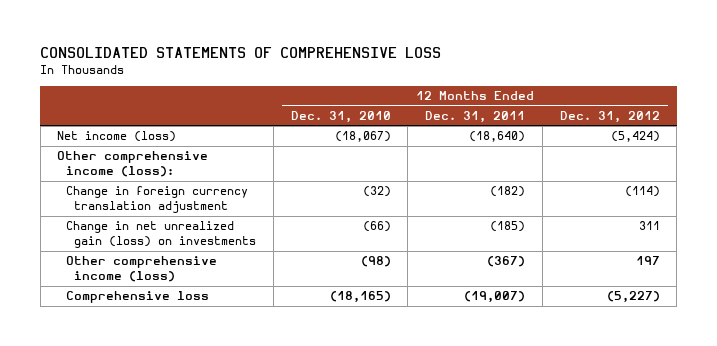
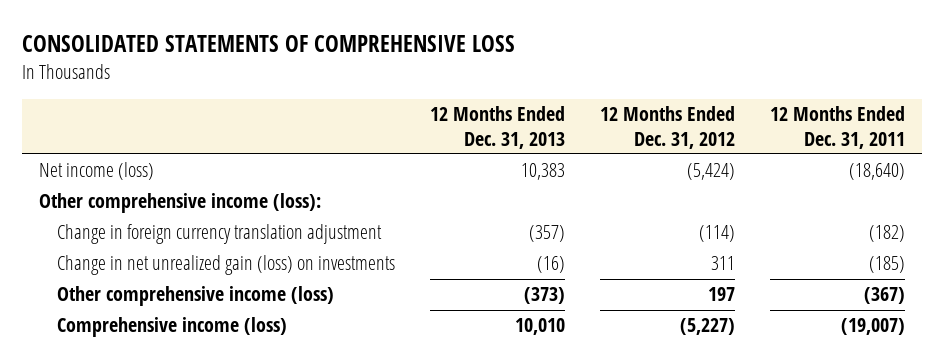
[290,110,391,123] Dec. 31, 2010 -> none
none -> [430,106,566,149] 12 Months Ended Dec. 31, 2013
[65,291,209,304] Comprehensive loss -> [57,317,288,338] Comprehensive income (loss)

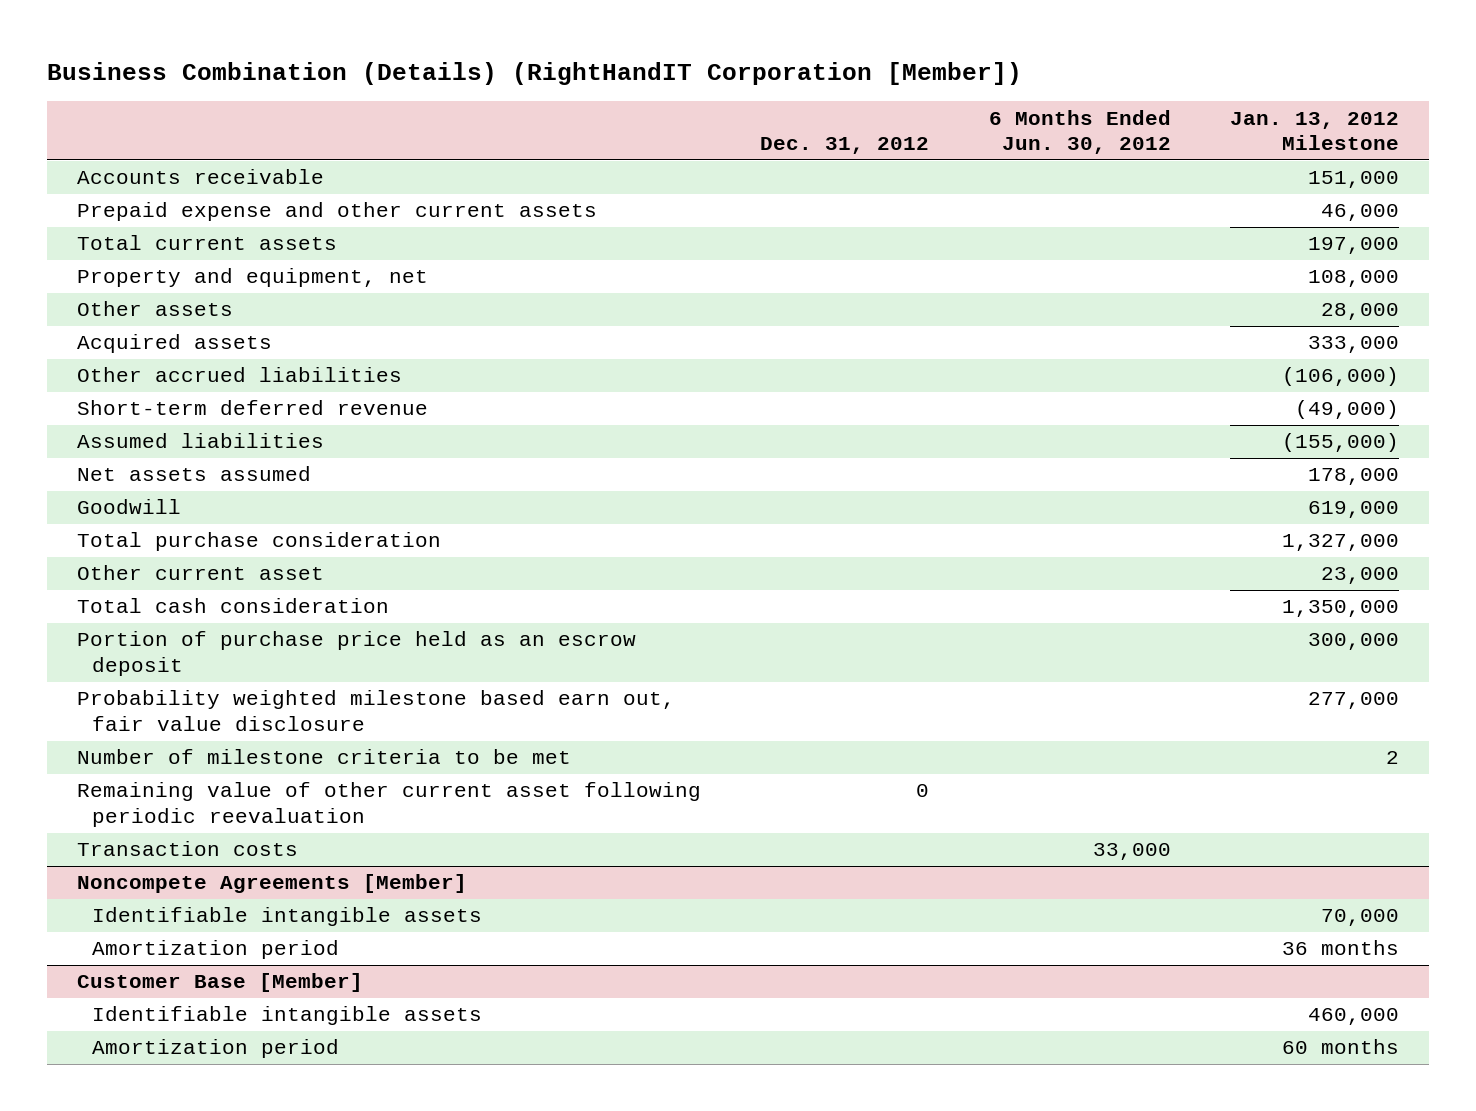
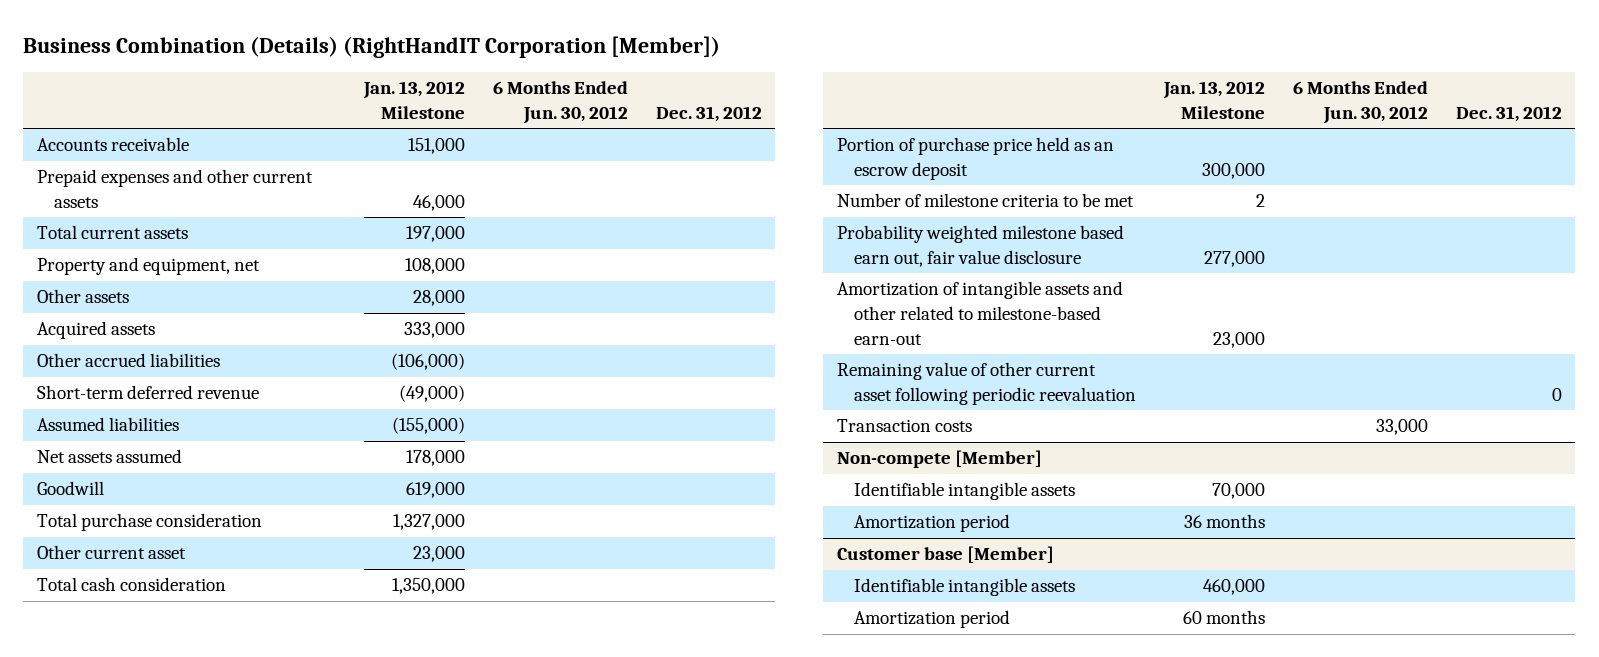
[76,202,597,222] Prepaid expense and other current assets -> [37,169,314,209] Prepaid expenses and other current assets
[76,690,675,732] Probability weighted milestone based earn out, fair value disclosure -> [837,225,1125,268] Probability weighted milestone based earn out, fair value disclosure
none -> [837,281,1124,345] Amortization of intangible assets and other related to milestone-based earn-out
[76,874,467,894] Noncompete Agreements [Member] -> none
none -> [837,450,1043,469] Non-compete [Member]
[76,973,363,993] Customer Base [Member] -> [837,546,1055,564] Customer base [Member]

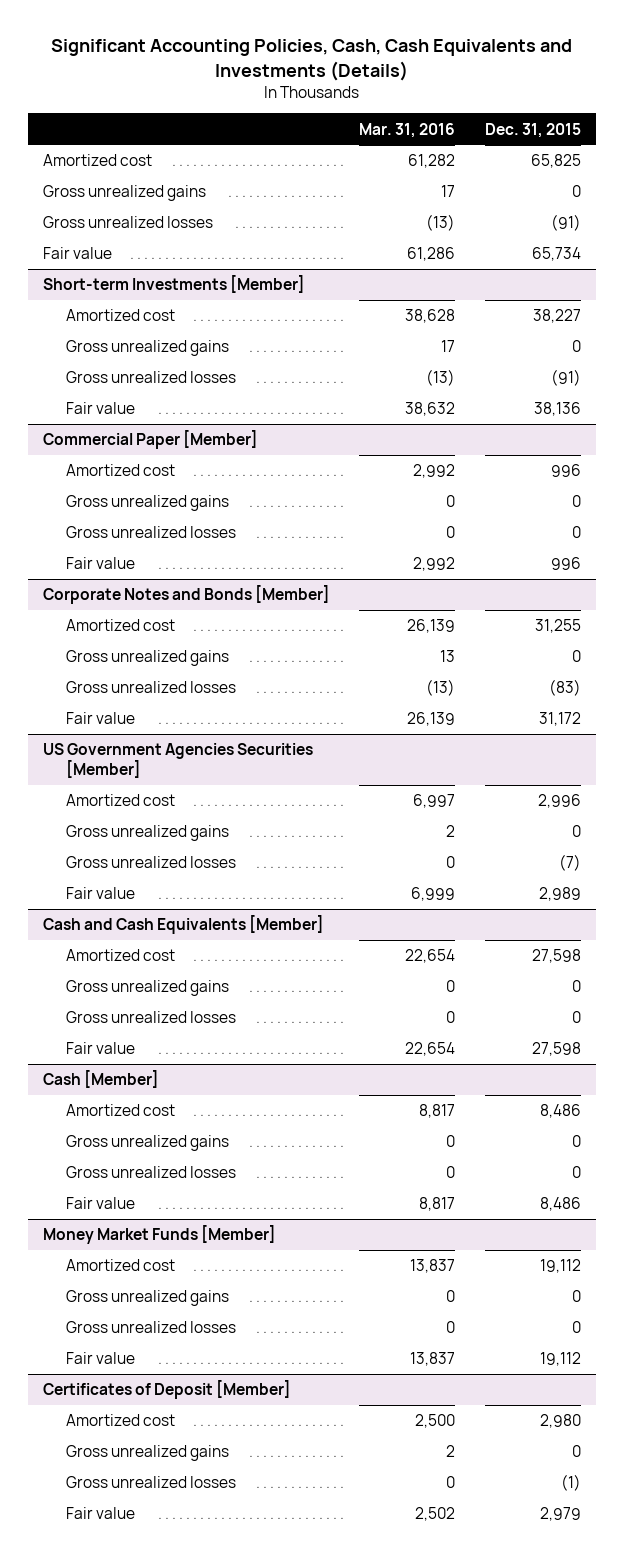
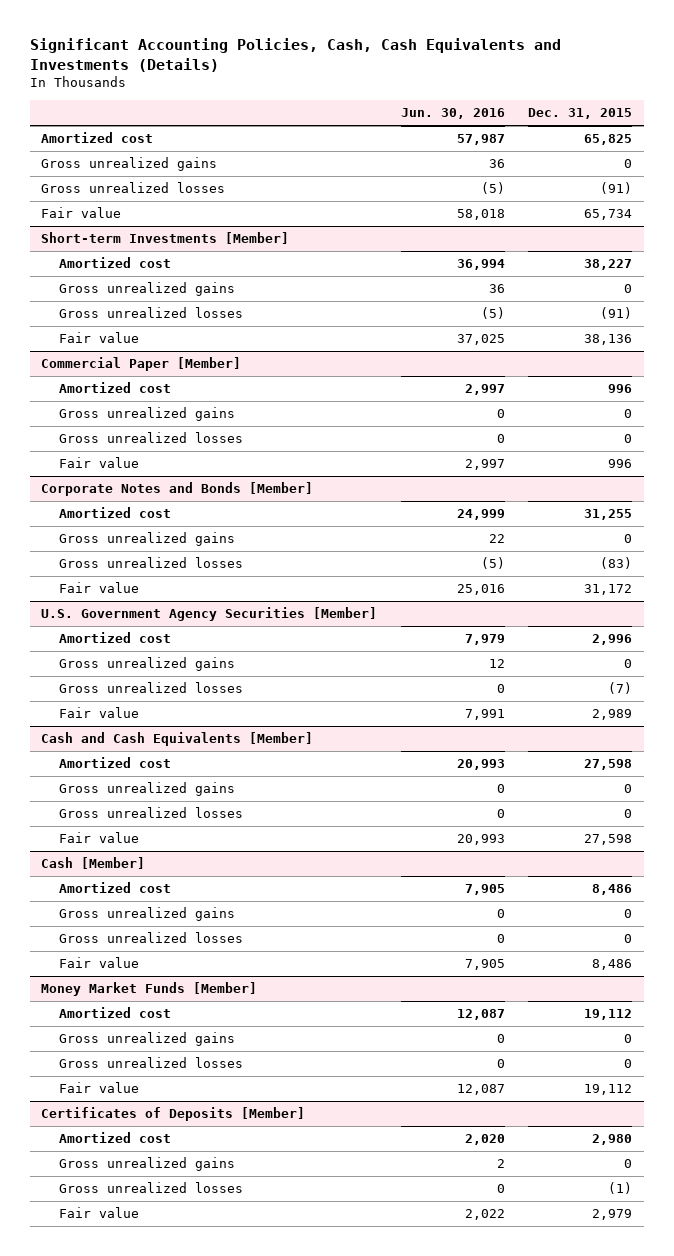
[359,122,456,138] Mar. 31, 2016 -> none
none -> [400,108,505,120] Jun. 30, 2016
[42,743,313,779] US Government Agencies Securities [Member] -> [41,607,378,622] U.S. Government Agency Securities [Member]
[42,1380,291,1400] Certificates of Deposit [Member] -> [41,1107,306,1122] Certificates of Deposits [Member]

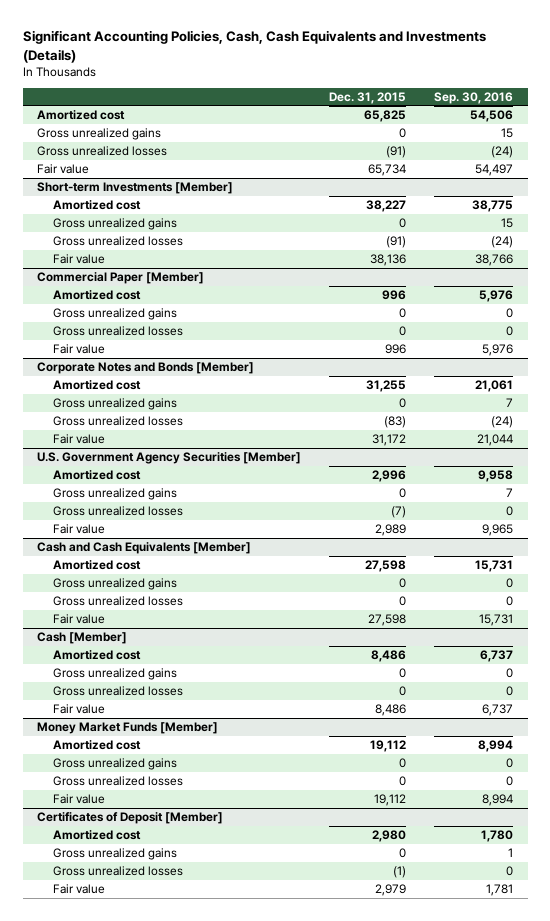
[400,108,505,120] Jun. 30, 2016 -> none
none -> [434,91,514,104] Sep. 30, 2016
[41,1107,306,1122] Certificates of Deposits [Member] -> [36,812,223,825] Certificates of Deposit [Member]

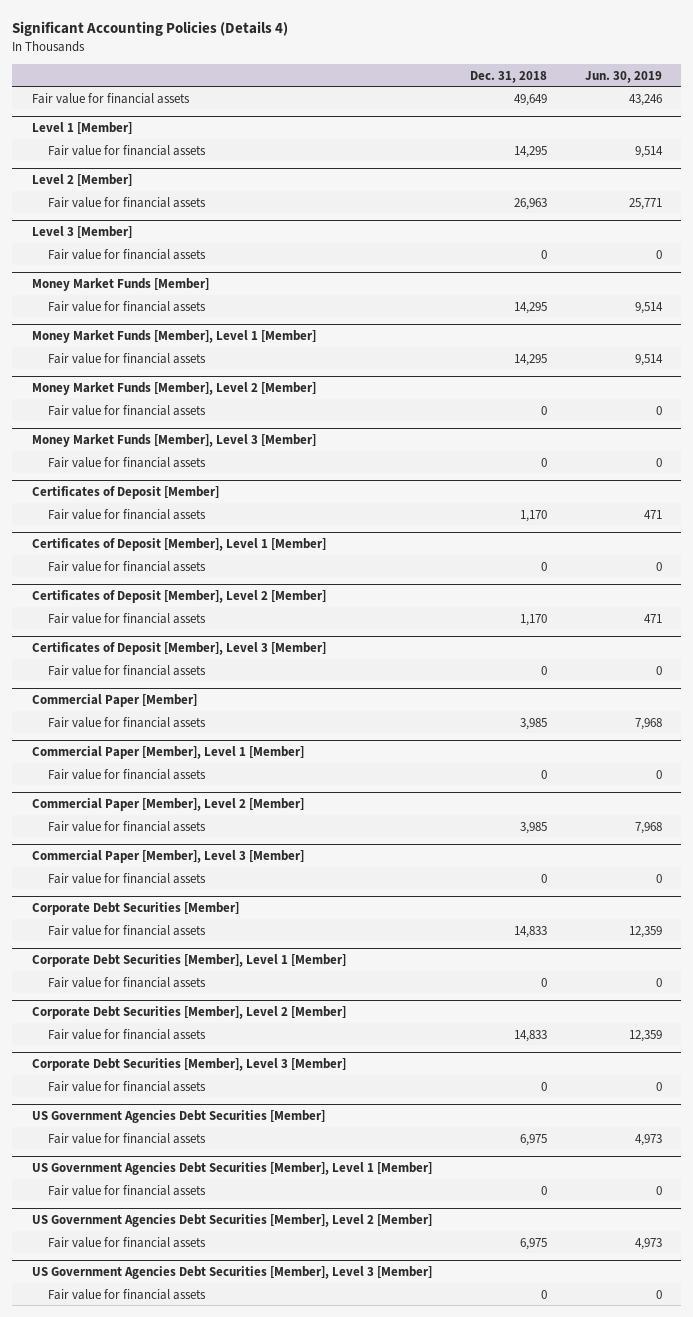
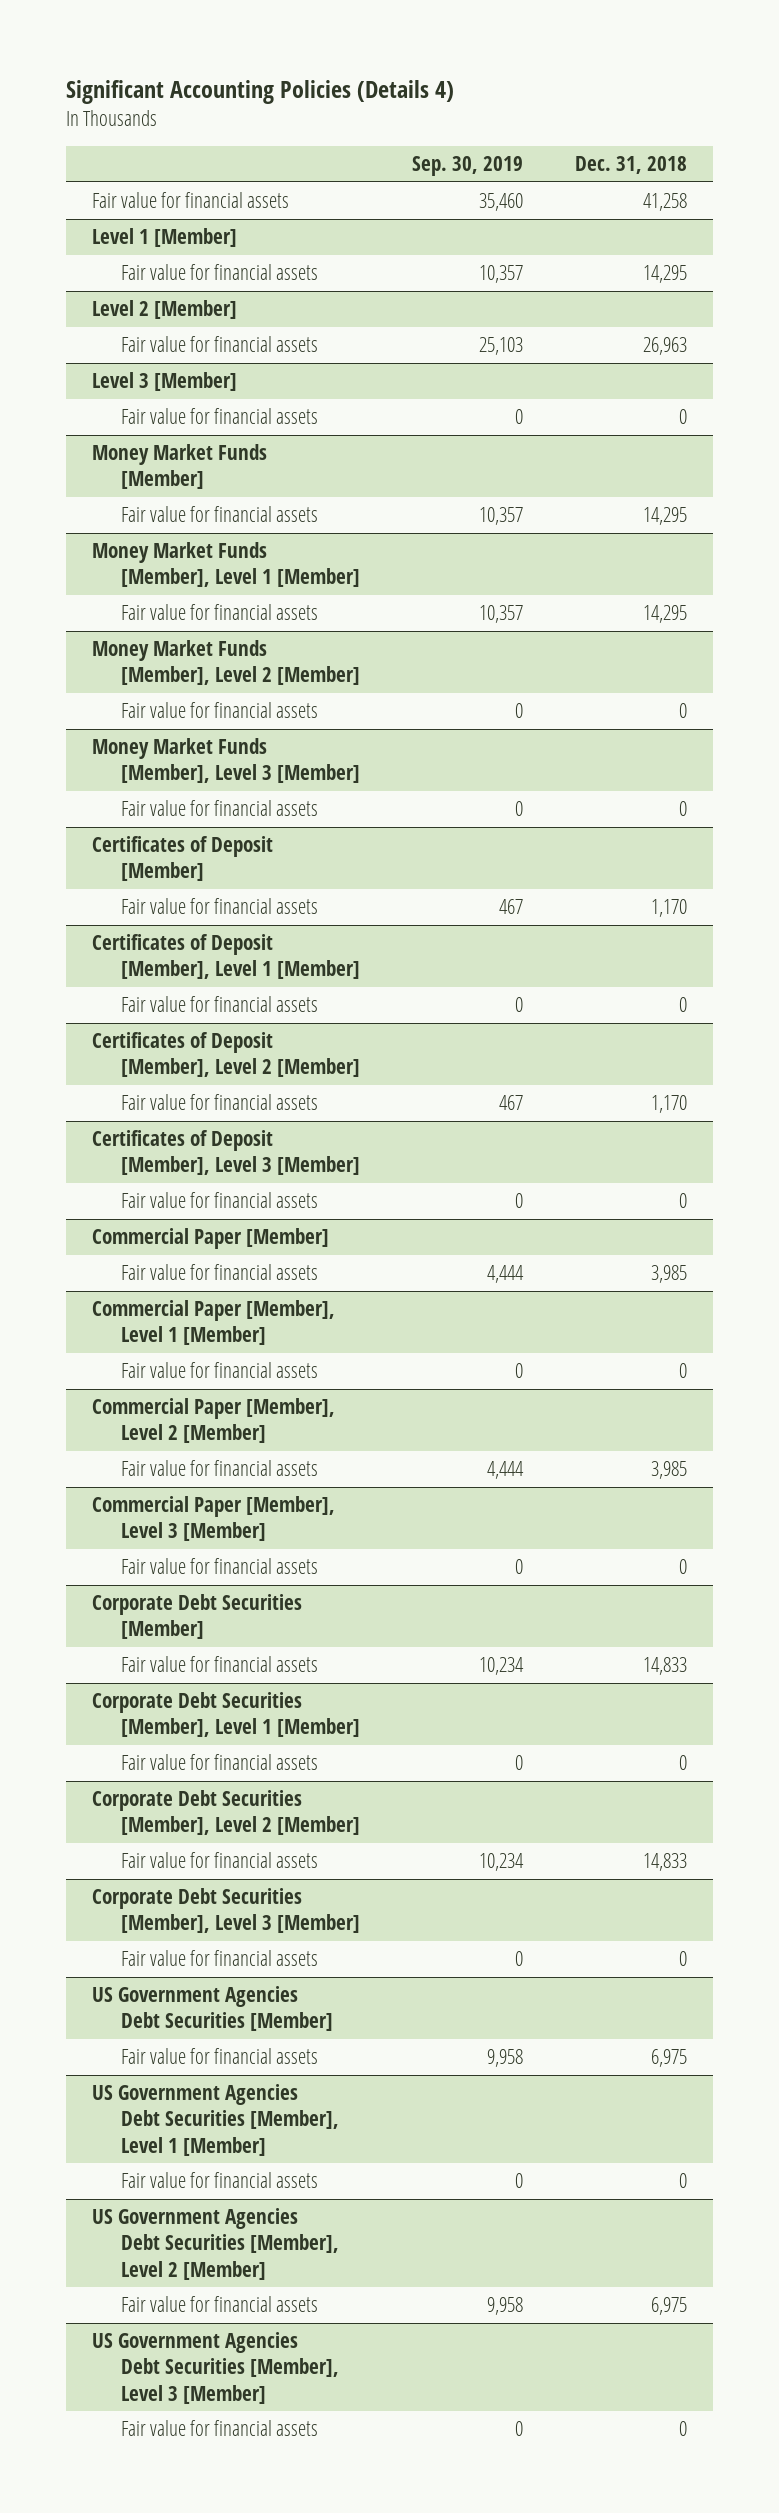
[584,70,662,83] Jun. 30, 2019 -> none
none -> [412,156,524,177] Sep. 30, 2019
[513,93,547,106] 49,649 -> [643,193,688,212] 41,258

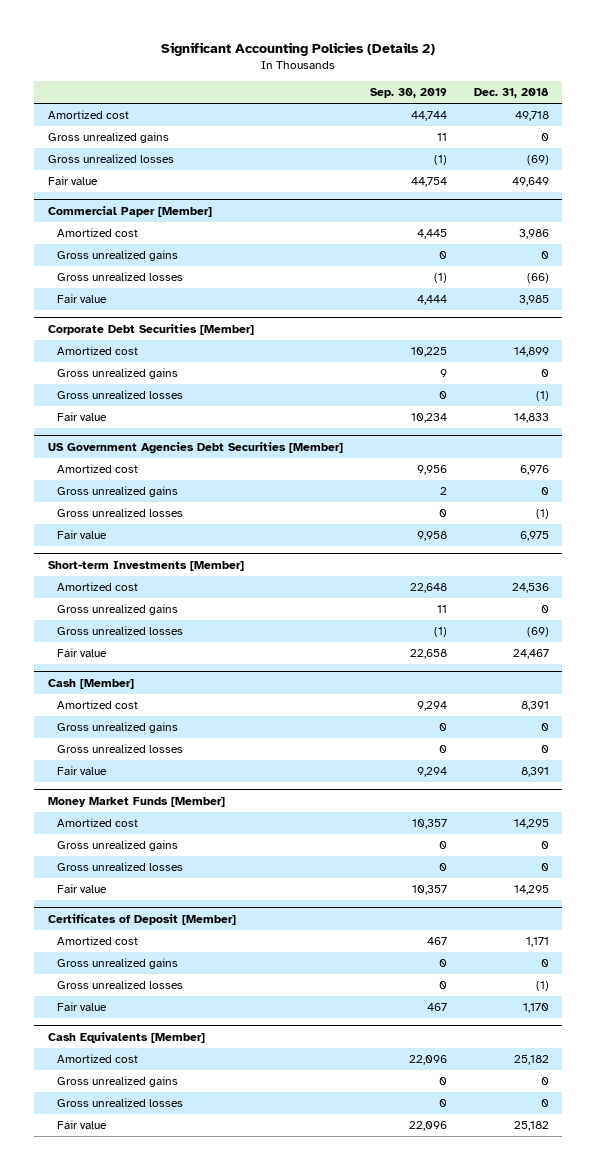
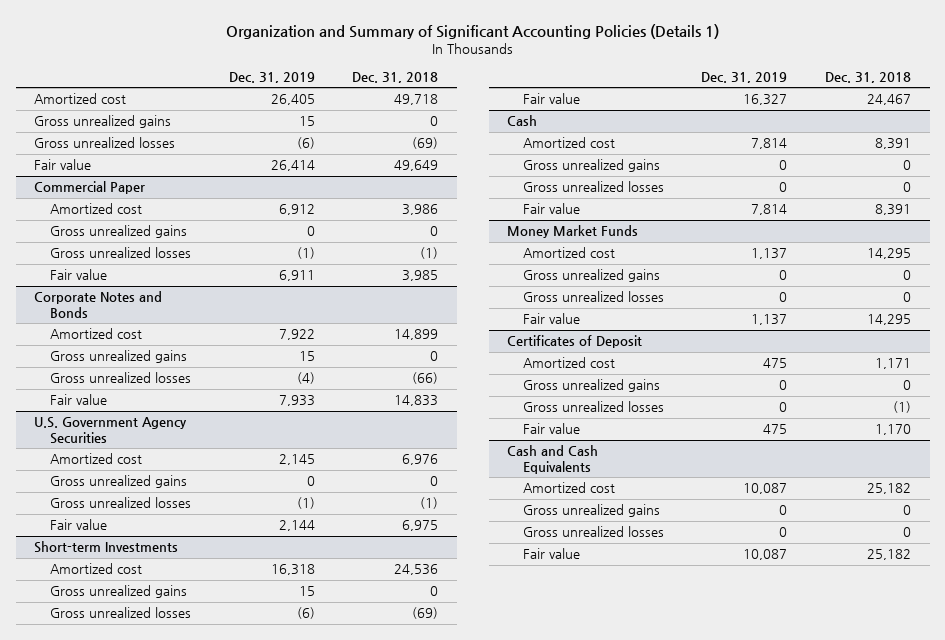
[161,41,436,56] Significant Accounting Policies (Details 2) -> [225,23,719,39] Organization and Summary of Significant Accounting Policies (Details 1)
[369,88,447,99] Sep. 30, 2019 -> none
none -> [228,72,315,84] Dec. 31, 2019
[47,205,212,217] Commercial Paper [Member] -> [34,181,146,195] Commercial Paper
[526,273,549,284] (66) -> [419,247,438,260] (1)
[47,323,254,335] Corporate Debt Securities [Member] -> [34,291,163,318] Corporate Notes and Bonds
[535,391,549,402] (1) -> [411,372,438,385] (66)
[47,441,343,454] US Government Agencies Debt Securities [Member] -> [34,417,188,444] U.S. Government Agency Securities
[47,560,244,571] Short-term Investments [Member] -> [34,541,179,554] Short-term Investments
[47,678,134,689] Cash [Member] -> [507,115,538,127] Cash
[47,796,225,807] Money Market Funds [Member] -> [507,225,639,239] Money Market Funds
[47,913,236,925] Certificates of Deposit [Member] -> [507,335,643,349] Certificates of Deposit
[47,1031,205,1043] Cash Equivalents [Member] -> [507,445,599,474] Cash and Cash Equivalents

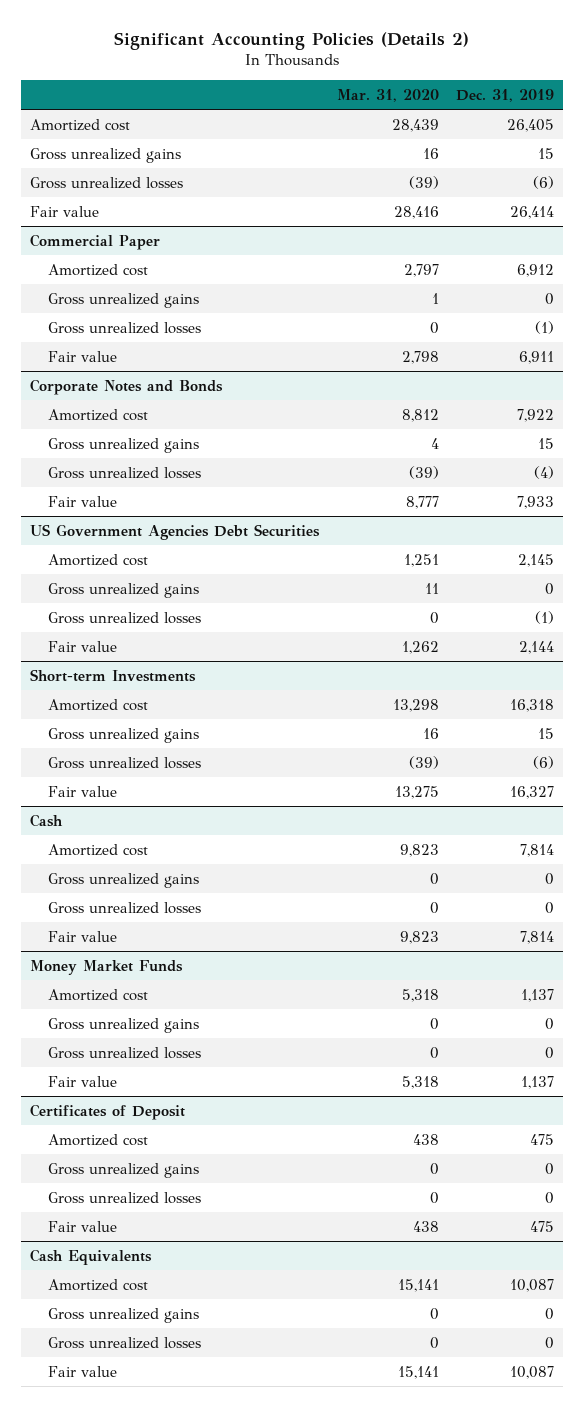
[225,23,719,39] Organization and Summary of Significant Accounting Policies (Details 1) -> [114,31,470,50] Significant Accounting Policies (Details 2)
[351,72,438,84] Dec. 31, 2018 -> none
none -> [336,88,439,102] Mar. 31, 2020
[34,417,188,444] U.S. Government Agency Securities -> [30,523,321,540] US Government Agencies Debt Securities
[507,445,599,474] Cash and Cash Equivalents -> [30,1248,153,1265] Cash Equivalents

